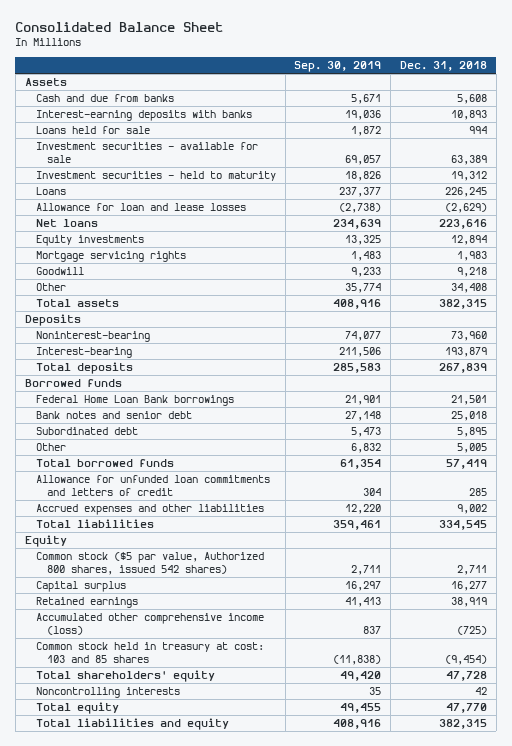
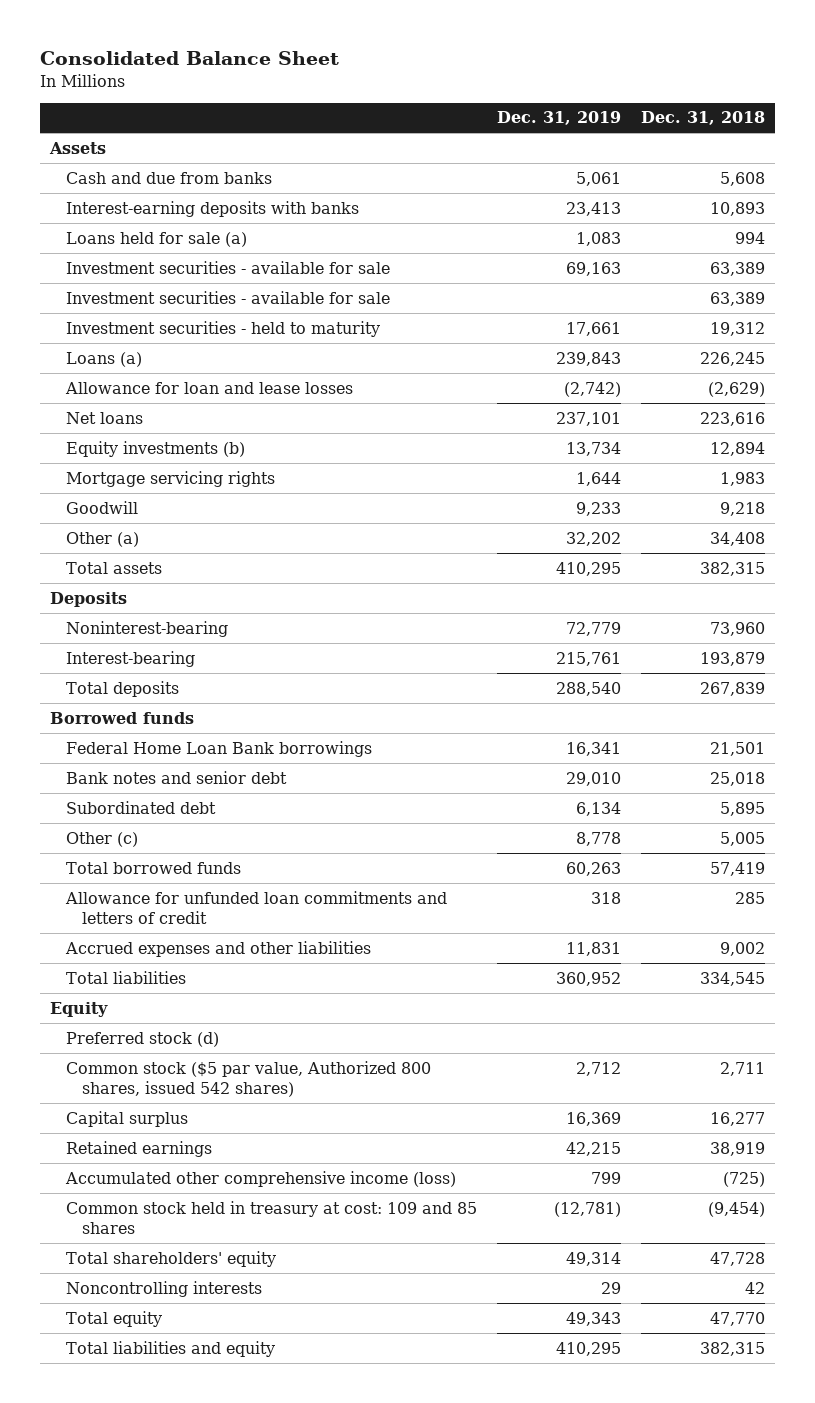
[294,61,382,73] Sep. 30, 2019 -> none
none -> [496,111,621,126] Dec. 31, 2019
[35,126,150,135] Loans held for sale -> [66,231,248,247] Loans held for sale (a)
none -> [66,290,391,304] Investment securities - available for sale
[35,187,66,196] Loans -> [66,351,143,367] Loans (a)
[35,235,144,247] Equity investments -> [66,440,246,457] Equity investments (b)
[35,283,66,292] Other -> [66,531,140,547] Other (a)
[35,443,66,452] Other -> [66,831,139,847] Other (c)
none -> [66,1031,220,1047] Preferred stock (d)
[35,642,264,663] Common stock held in treasury at cost: 103 and 85 shares -> [66,1200,478,1234] Common stock held in treasury at cost: 109 and 85 shares

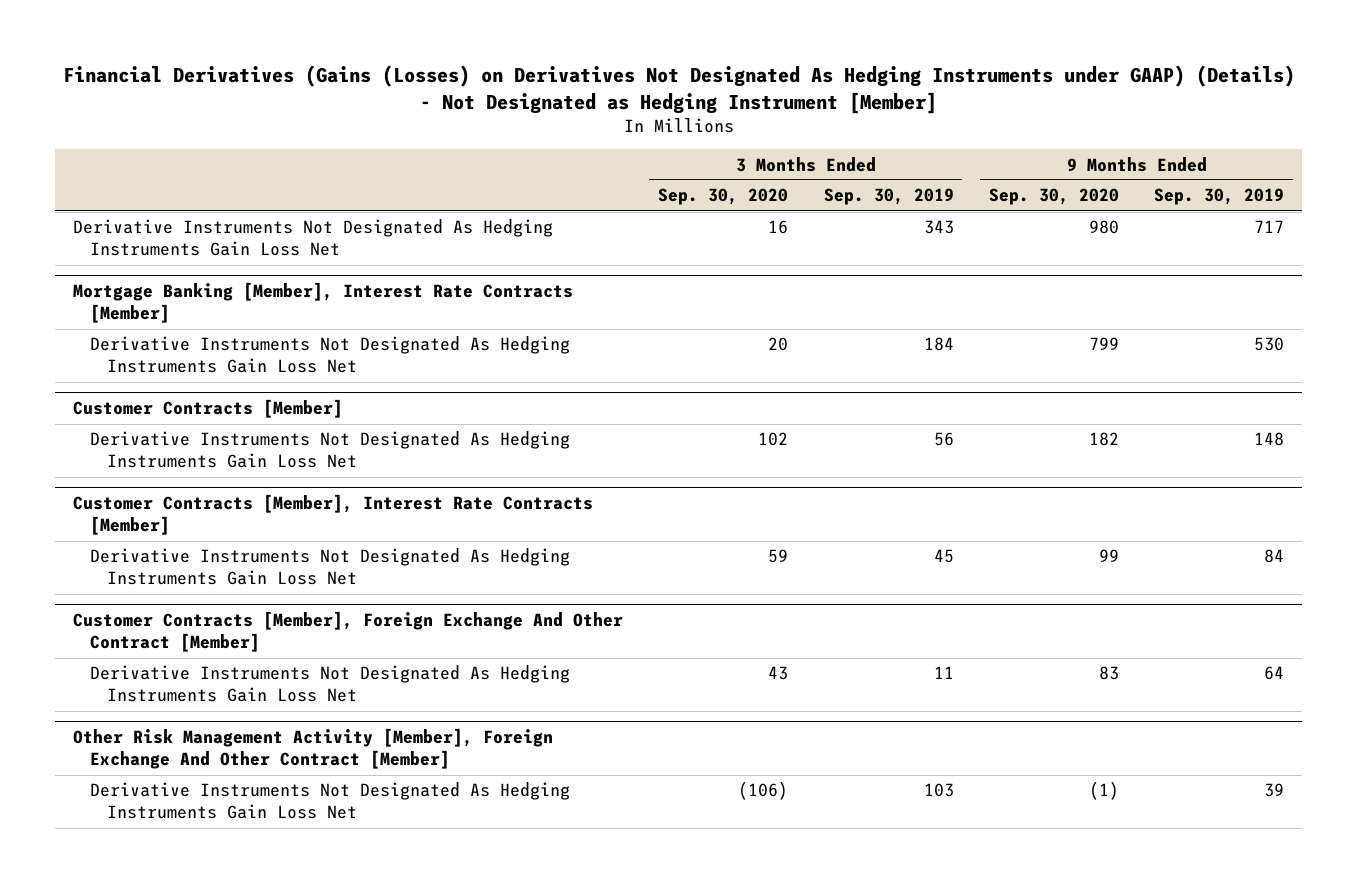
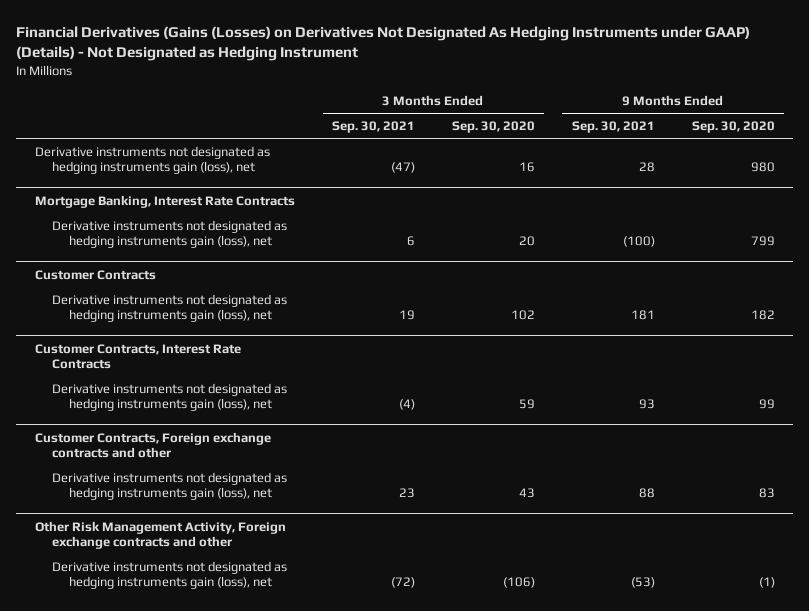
[62,64,1295,114] Financial Derivatives (Gains (Losses) on Derivatives Not Designated As Hedging Instruments under GAAP) (Details) - Not Designated as Hedging Instrument [Member] -> [16,25,751,62] Financial Derivatives (Gains (Losses) on Derivatives Not Designated As Hedging Instruments under GAAP) (Details) - Not Designated as Hedging Instrument
[823,188,954,206] Sep. 30, 2019 -> none
[1154,188,1285,206] Sep. 30, 2019 -> none
none -> [331,120,415,133] Sep. 30, 2021
none -> [571,120,655,133] Sep. 30, 2021
[72,219,553,257] Derivative Instruments Not Designated As Hedging Instruments Gain Loss Net -> [34,145,270,175] Derivative instruments not designated as hedging instruments gain (loss), net
[72,282,573,324] Mortgage Banking [Member], Interest Rate Contracts [Member] -> [34,194,295,208] Mortgage Banking, Interest Rate Contracts
[89,336,570,374] Derivative Instruments Not Designated As Hedging Instruments Gain Loss Net -> [52,219,288,249] Derivative instruments not designated as hedging instruments gain (loss), net
[72,399,343,419] Customer Contracts [Member] -> [34,269,156,280] Customer Contracts
[89,431,570,469] Derivative Instruments Not Designated As Hedging Instruments Gain Loss Net -> [52,293,288,323] Derivative instruments not designated as hedging instruments gain (loss), net
[72,494,593,536] Customer Contracts [Member], Interest Rate Contracts [Member] -> [34,343,241,369] Customer Contracts, Interest Rate Contracts
[89,548,570,586] Derivative Instruments Not Designated As Hedging Instruments Gain Loss Net -> [52,382,288,412] Derivative instruments not designated as hedging instruments gain (loss), net
[72,611,623,653] Customer Contracts [Member], Foreign Exchange And Other Contract [Member] -> [34,431,271,458] Customer Contracts, Foreign exchange contracts and other
[89,665,570,703] Derivative Instruments Not Designated As Hedging Instruments Gain Loss Net -> [52,471,288,501] Derivative instruments not designated as hedging instruments gain (loss), net
[72,728,553,770] Other Risk Management Activity [Member], Foreign Exchange And Other Contract [Member] -> [34,520,286,549] Other Risk Management Activity, Foreign exchange contracts and other
[89,782,570,820] Derivative Instruments Not Designated As Hedging Instruments Gain Loss Net -> [52,560,288,590] Derivative instruments not designated as hedging instruments gain (loss), net

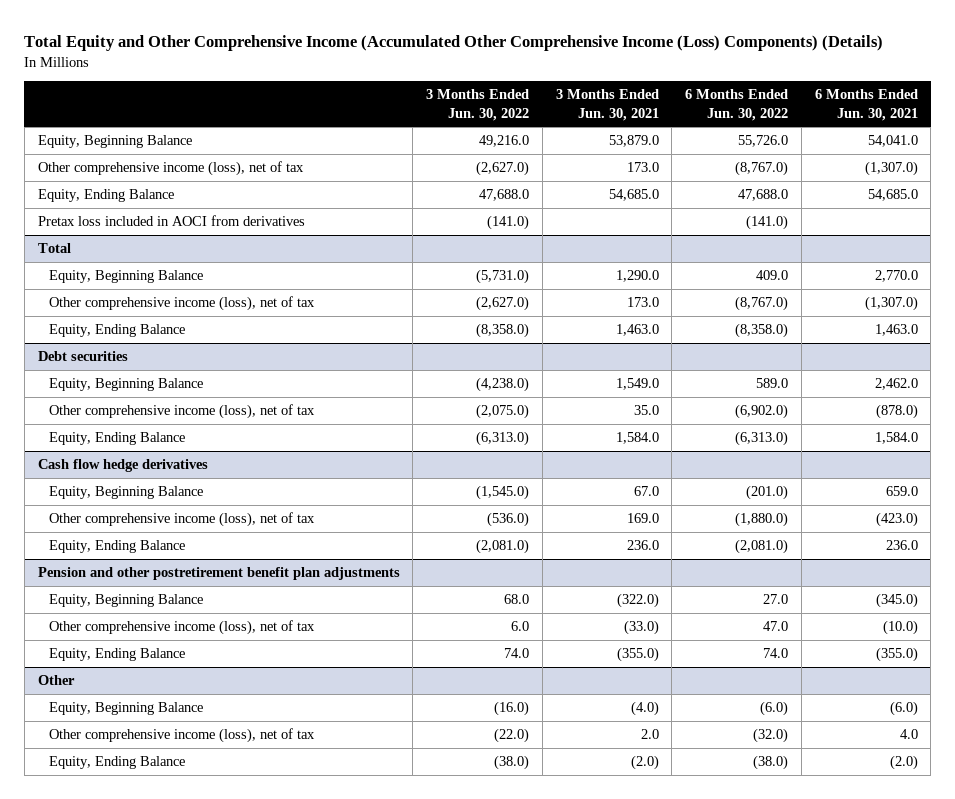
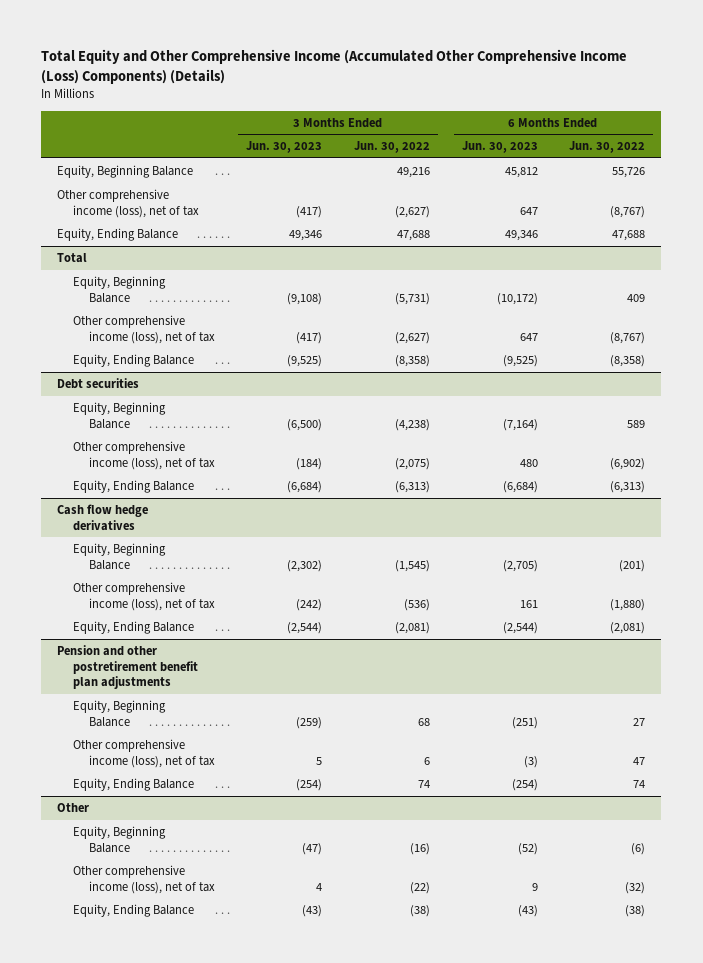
[555,89,659,121] 3 Months Ended Jun. 30, 2021 -> none
[814,89,918,121] 6 Months Ended Jun. 30, 2021 -> none
none -> [246,141,323,154] Jun. 30, 2023
none -> [461,141,538,154] Jun. 30, 2023
[37,215,305,227] Pretax loss included in AOCI from derivatives -> none
[479,135,530,148] 49,216.0 -> [396,167,430,179] 49,216
[738,135,789,148] 55,726.0 -> [612,167,646,179] 55,726
[476,161,530,177] (2,627.0) -> [394,205,430,218] (2,627)
[735,161,789,177] (8,767.0) -> [610,205,646,218] (8,767)
[479,189,530,202] 47,688.0 -> [396,230,430,242] 47,688
[738,189,789,202] 47,688.0 -> [612,230,646,242] 47,688
[476,269,530,285] (5,731.0) -> [394,292,430,305] (5,731)
[756,270,789,281] 409.0 -> [627,293,646,302] 409
[476,296,530,312] (2,627.0) -> [394,331,430,344] (2,627)
[735,296,789,312] (8,767.0) -> [610,331,646,344] (8,767)
[476,323,530,339] (8,358.0) -> [394,355,430,368] (8,358)
[735,323,789,339] (8,358.0) -> [610,355,646,368] (8,358)
[476,377,530,393] (4,238.0) -> [394,418,430,431] (4,238)
[756,378,789,389] 589.0 -> [627,419,646,428] 589
[476,404,530,420] (2,075.0) -> [394,457,430,470] (2,075)
[735,404,789,420] (6,902.0) -> [610,457,646,470] (6,902)
[476,431,530,447] (6,313.0) -> [394,481,430,494] (6,313)
[735,431,789,447] (6,313.0) -> [610,481,646,494] (6,313)
[476,485,530,501] (1,545.0) -> [394,559,430,572] (1,545)
[746,485,789,501] (201.0) -> [619,559,646,572] (201)
[487,512,530,528] (536.0) -> [403,598,430,611] (536)
[735,512,789,528] (1,880.0) -> [610,598,646,611] (1,880)
[476,539,530,555] (2,081.0) -> [394,622,430,635] (2,081)
[735,539,789,555] (2,081.0) -> [610,622,646,635] (2,081)
[504,594,530,605] 68.0 -> [417,717,430,726] 68
[763,594,789,605] 27.0 -> [633,717,646,726] 27
[511,621,530,632] 6.0 -> [423,756,430,765] 6
[763,621,789,632] 47.0 -> [633,756,646,765] 47
[504,648,530,659] 74.0 -> [417,780,430,789] 74
[763,648,789,659] 74.0 -> [633,780,646,789] 74
[494,701,530,717] (16.0) -> [409,842,430,855] (16)
[760,701,789,717] (6.0) -> [631,842,646,855] (6)
[494,728,530,744] (22.0) -> [409,881,430,894] (22)
[753,728,789,744] (32.0) -> [625,881,646,894] (32)
[494,755,530,771] (38.0) -> [409,905,430,918] (38)
[753,755,789,771] (38.0) -> [625,905,646,918] (38)

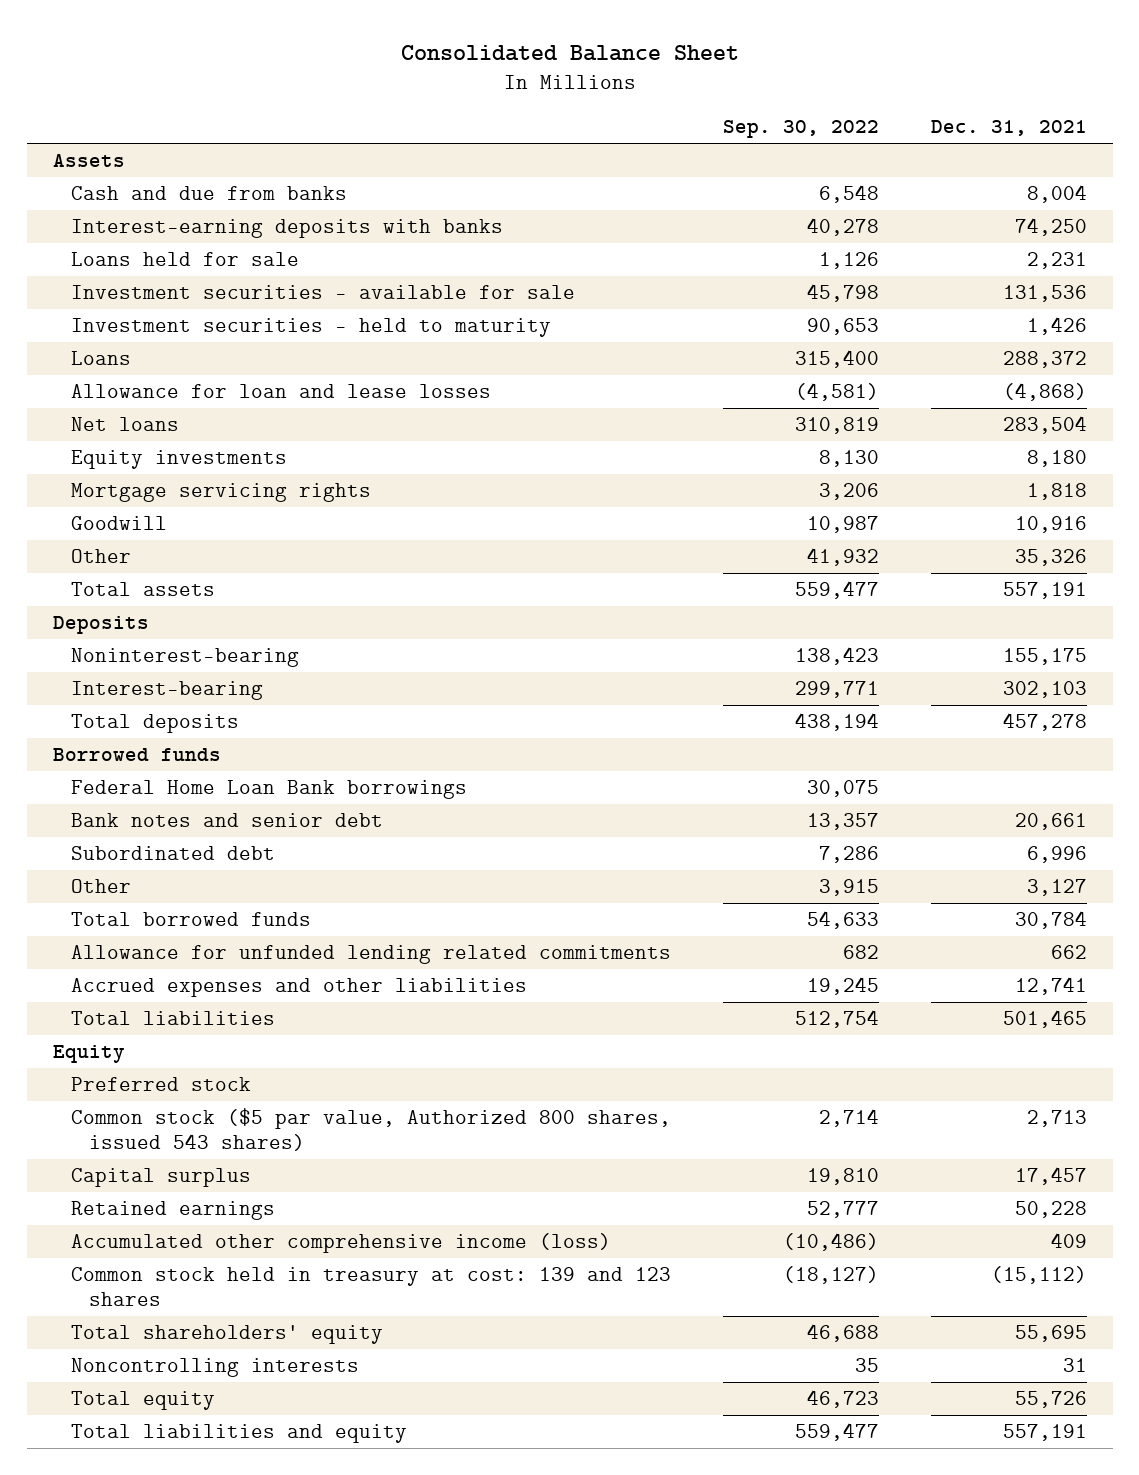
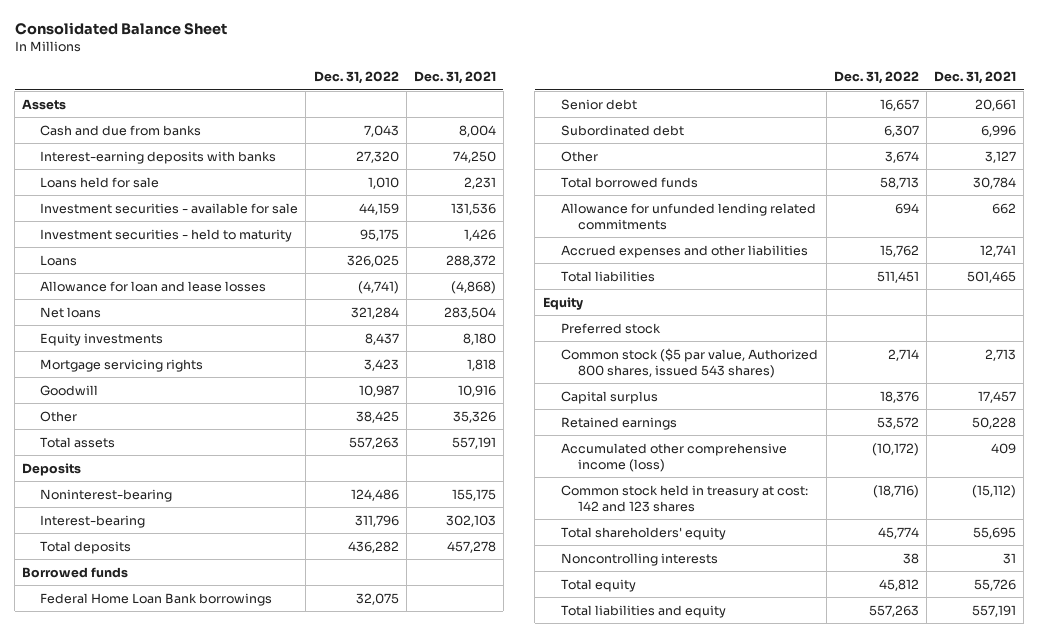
[722,120,879,139] Sep. 30, 2022 -> none
none -> [313,71,399,85] Dec. 31, 2022
[71,813,384,828] Bank notes and senior debt -> [560,98,637,110] Senior debt
[71,1267,672,1306] Common stock held in treasury at cost: 139 and 123 shares -> [560,484,808,512] Common stock held in treasury at cost: 142 and 123 shares

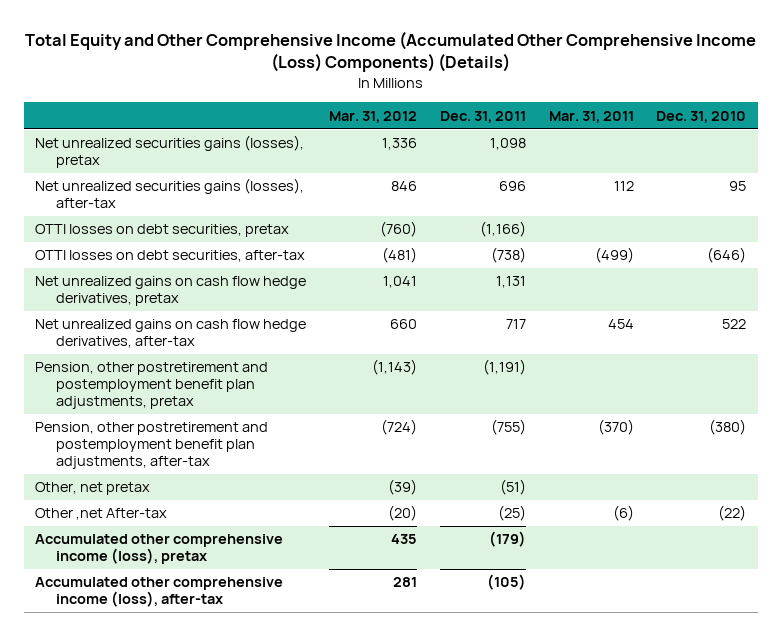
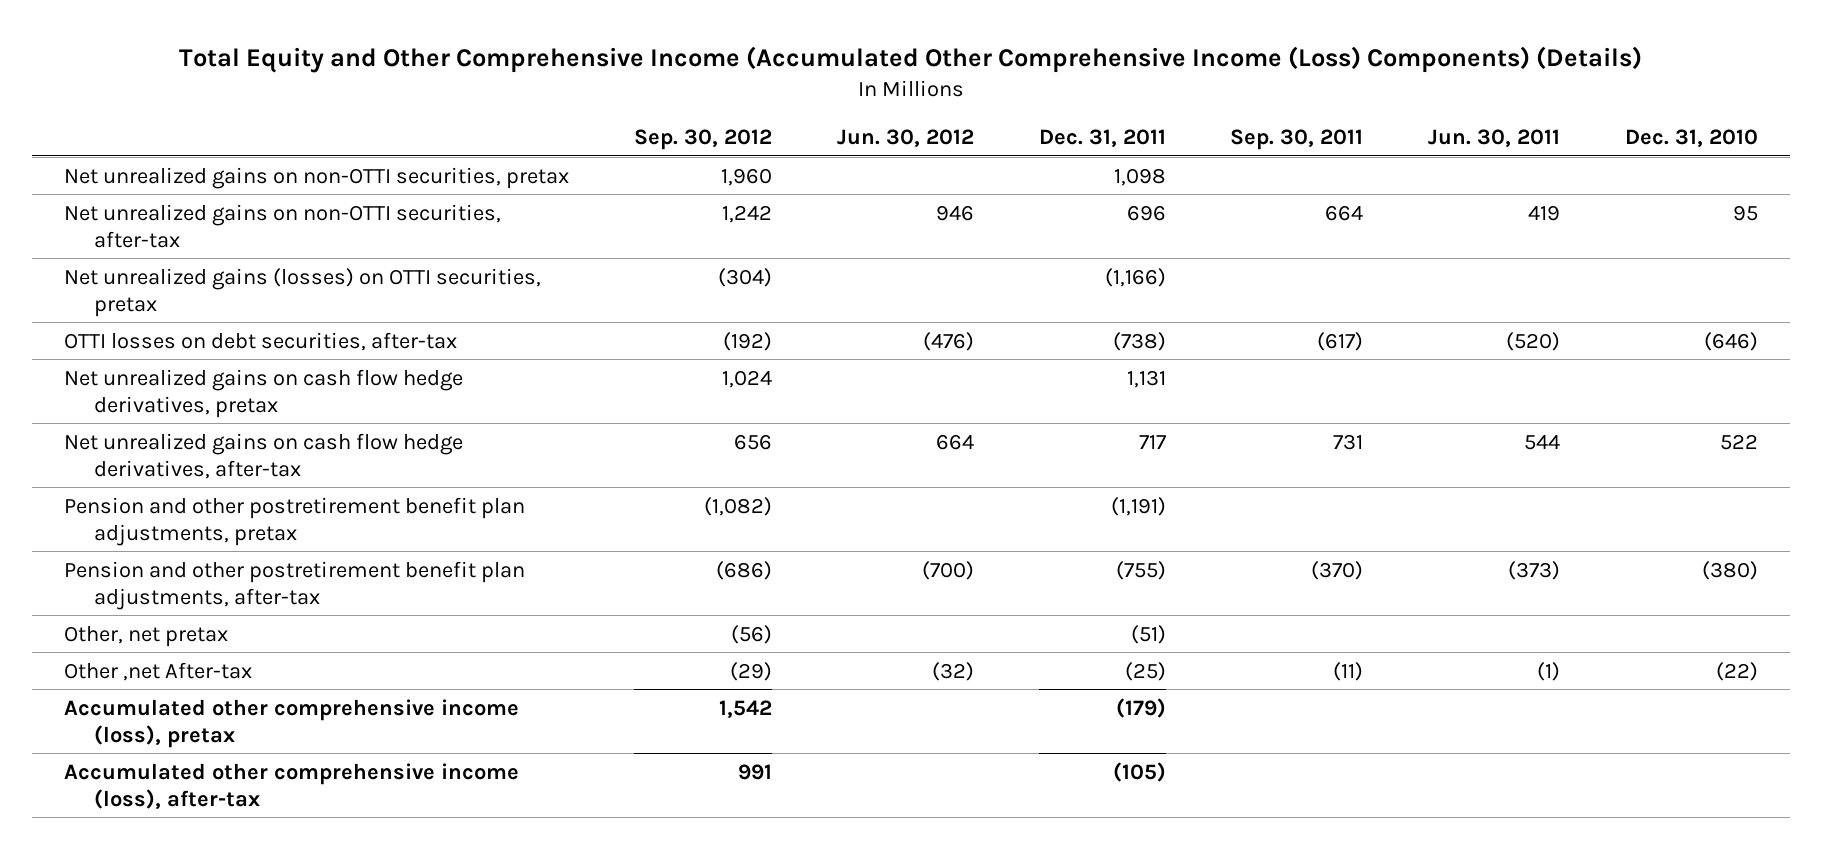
[329,110,418,123] Mar. 31, 2012 -> none
[548,110,634,123] Mar. 31, 2011 -> none
none -> [634,128,773,150] Sep. 30, 2012
none -> [836,128,974,147] Jun. 30, 2012
none -> [1230,128,1364,150] Sep. 30, 2011
none -> [1428,128,1561,147] Jun. 30, 2011
[35,135,305,169] Net unrealized securities gains (losses), pretax -> [64,166,570,189] Net unrealized gains on non-OTTI securities, pretax
[35,178,305,209] Net unrealized securities gains (losses), after-tax -> [64,203,502,248] Net unrealized gains on non-OTTI securities, after-tax
[35,224,290,238] OTTI losses on debt securities, pretax -> [64,267,542,317] Net unrealized gains (losses) on OTTI securities, pretax
[35,362,269,410] Pension, other postretirement and postemployment benefit plan adjustments, pretax -> [64,496,526,546] Pension and other postretirement benefit plan adjustments, pretax
[35,422,269,470] Pension, other postretirement and postemployment benefit plan adjustments, after-tax -> [64,560,526,610] Pension and other postretirement benefit plan adjustments, after-tax

